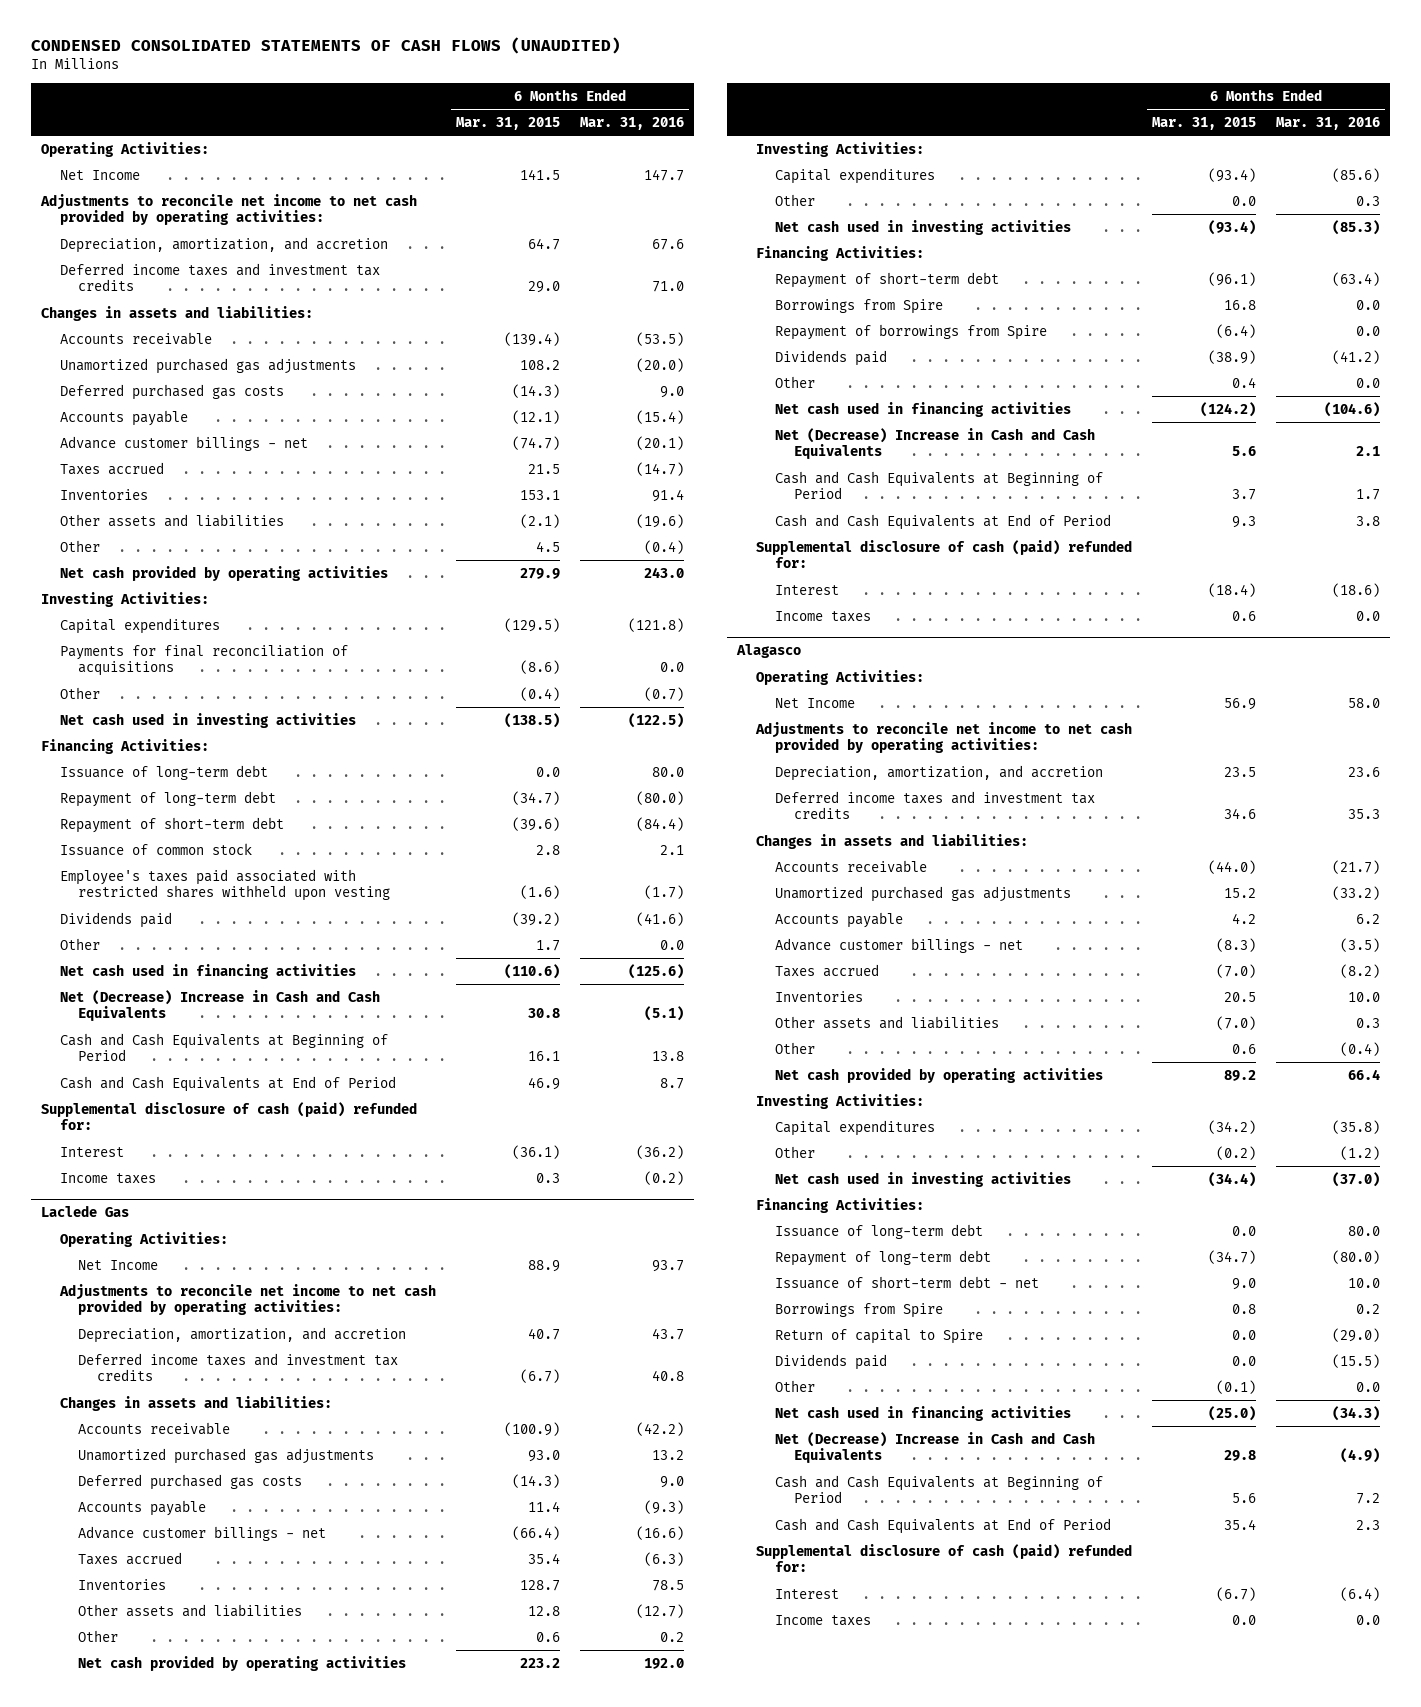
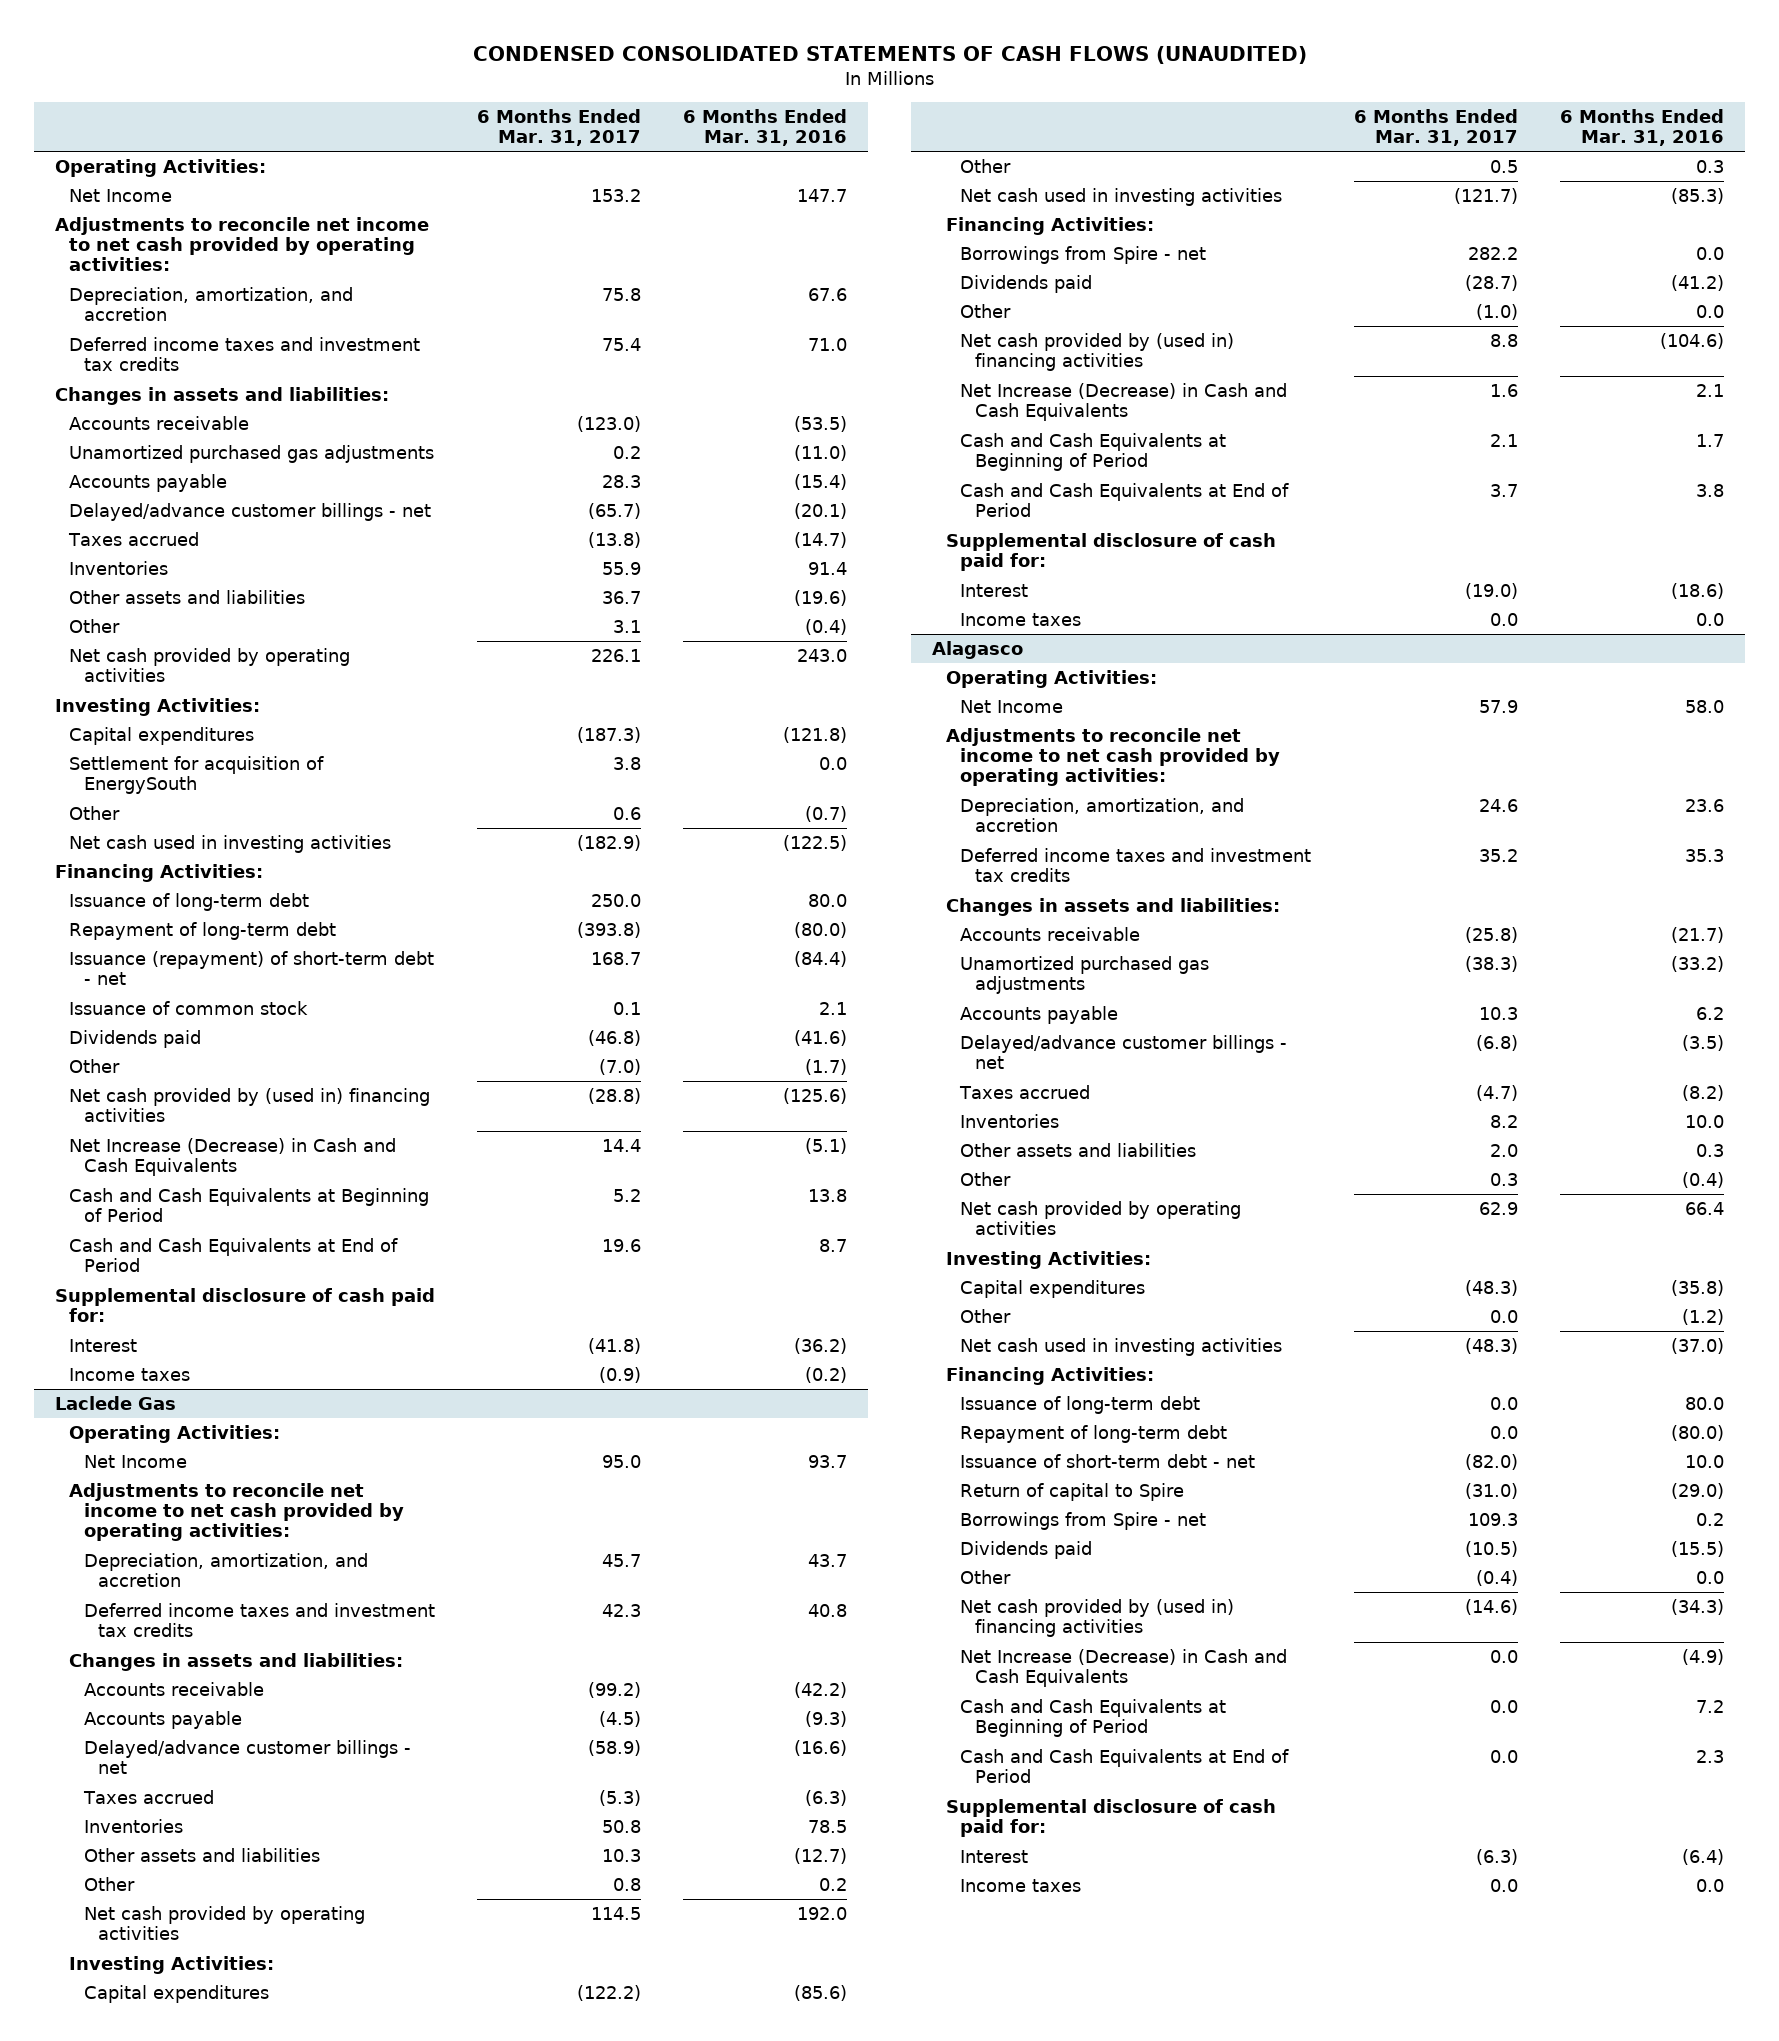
[455,116,560,130] Mar. 31, 2015 -> none
none -> [477,109,642,147] 6 Months Ended Mar. 31, 2017
[59,383,284,400] Deferred purchased gas costs -> none
[635,357,684,372] (20.0) -> [794,445,848,462] (11.0)
[59,435,308,451] Advance customer billings - net -> [69,503,432,522] Delayed/advance customer billings - net
[59,644,348,677] Payments for final reconciliation of acquisitions -> none
none -> [69,756,325,795] Settlement for acquisition of EnergySouth
[59,816,284,833] Repayment of short-term debt -> [69,951,435,986] Issuance (repayment) of short-term debt - net
[59,868,391,902] Employee's taxes paid associated with restricted shares withheld upon vesting -> none
[659,939,684,950] 0.0 -> [805,1059,848,1076] (1.7)
[59,963,356,979] Net cash used in financing activities -> [69,1088,431,1123] Net cash provided by (used in) financing activities
[59,989,380,1022] Net (Decrease) Increase in Cash and Cash Equivalents -> [69,1138,397,1177] Net Increase (Decrease) in Cash and Cash Equivalents
[40,1101,417,1131] Supplemental disclosure of cash (paid) refunded for: -> [55,1288,436,1323] Supplemental disclosure of cash paid for:
[78,1447,375,1464] Unamortized purchased gas adjustments -> none
[78,1473,303,1490] Deferred purchased gas costs -> none
[78,1525,327,1541] Advance customer billings - net -> [83,1740,411,1775] Delayed/advance customer billings - net
[774,271,999,288] Repayment of short-term debt -> none
[774,323,1047,340] Repayment of borrowings from Spire -> none
[774,298,943,314] Borrowings from Spire -> [960,246,1207,265] Borrowings from Spire - net
[774,401,1071,417] Net cash used in financing activities -> [960,333,1235,372] Net cash provided by (used in) financing activities
[774,427,1095,460] Net (Decrease) Increase in Cash and Cash Equivalents -> [960,383,1288,422] Net Increase (Decrease) in Cash and Cash Equivalents
[756,539,1133,569] Supplemental disclosure of cash (paid) refunded for: -> [946,533,1277,572] Supplemental disclosure of cash paid for:
[774,937,1023,953] Advance customer billings - net -> [960,1035,1288,1070] Delayed/advance customer billings - net
[774,1302,943,1318] Borrowings from Spire -> none
none -> [960,1512,1207,1531] Borrowings from Spire - net
[774,1405,1071,1421] Net cash used in financing activities -> [960,1599,1235,1638] Net cash provided by (used in) financing activities
[774,1431,1095,1464] Net (Decrease) Increase in Cash and Cash Equivalents -> [960,1649,1288,1688] Net Increase (Decrease) in Cash and Cash Equivalents
[756,1543,1133,1573] Supplemental disclosure of cash (paid) refunded for: -> [946,1799,1277,1838] Supplemental disclosure of cash paid for:

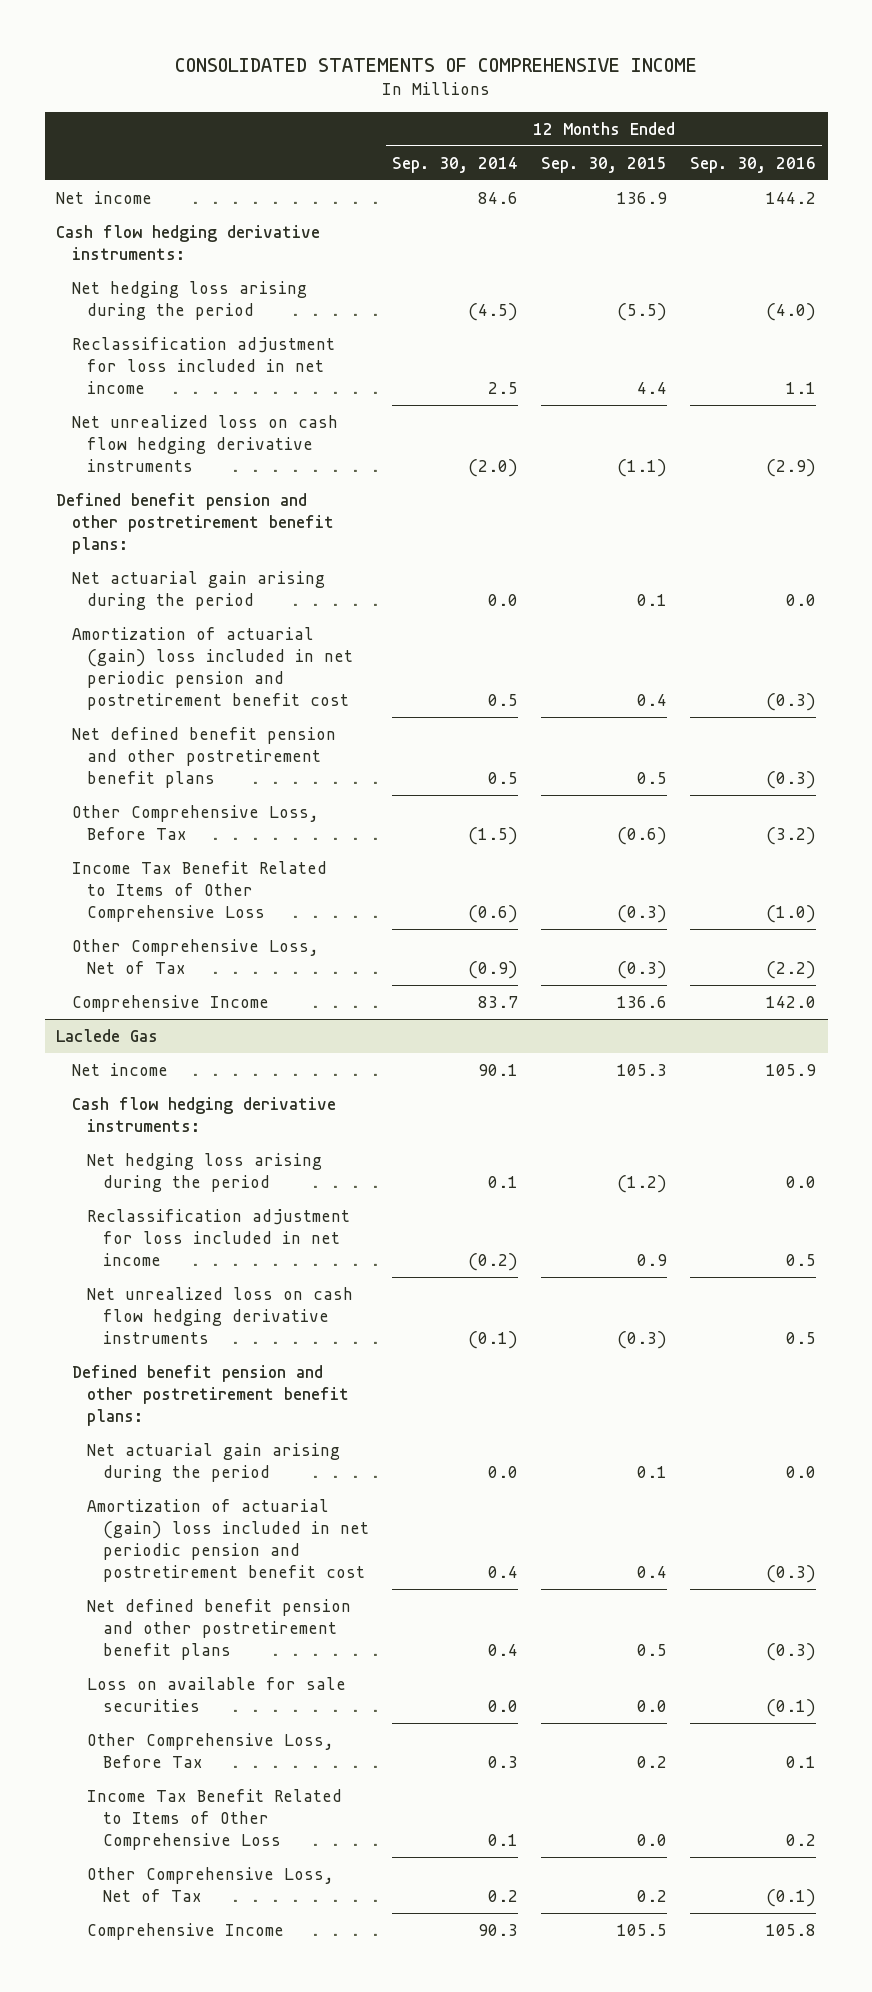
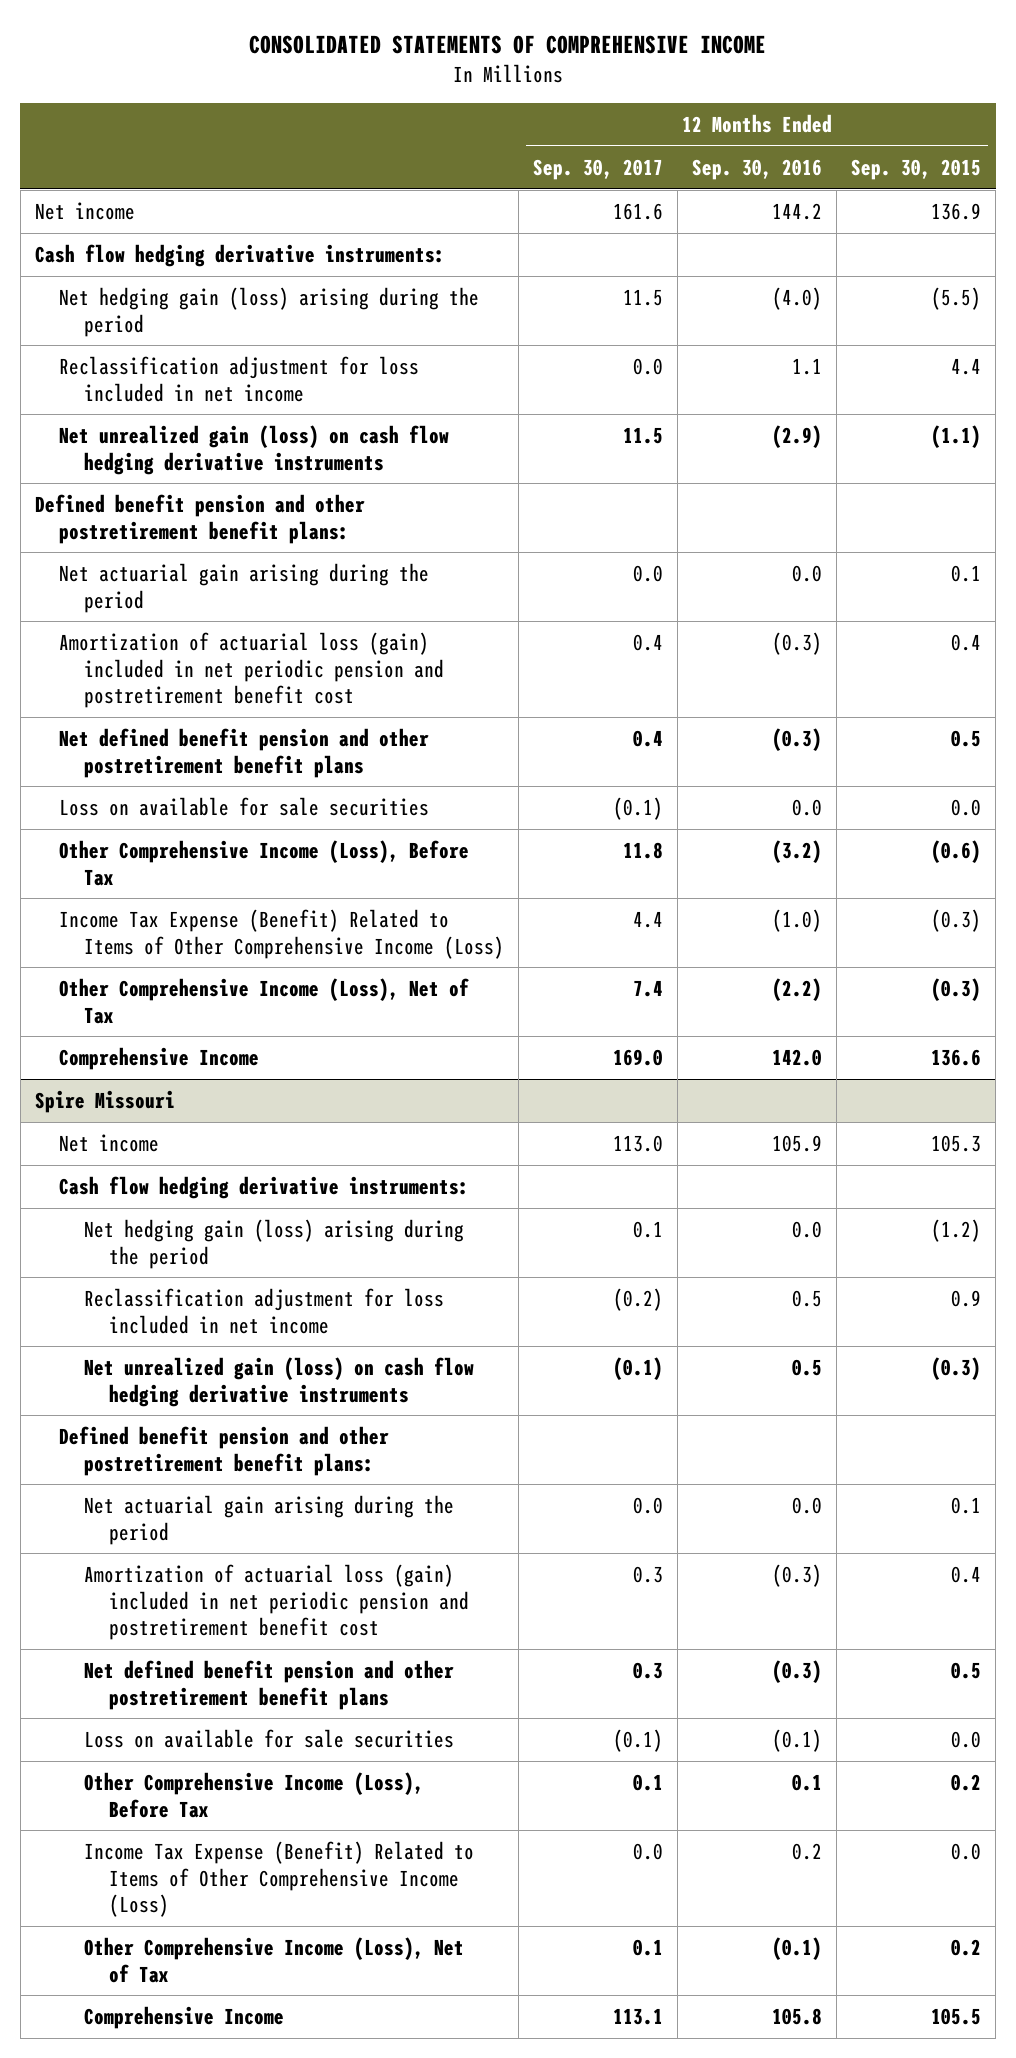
[391,156,518,173] Sep. 30, 2014 -> none
none -> [533,158,664,180] Sep. 30, 2017
[71,280,307,320] Net hedging loss arising during the period -> [59,286,480,337] Net hedging gain (loss) arising during the period
[71,414,338,473] Net unrealized loss on cash flow hedging derivative instruments -> [59,424,450,475] Net unrealized gain (loss) on cash flow hedging derivative instruments
[71,626,354,711] Amortization of actuarial (gain) loss included in net periodic pension and postretirement benefit cost -> [59,631,445,709] Amortization of actuarial loss (gain) included in net periodic pension and postretirement benefit cost
none -> [59,796,430,816] Loss on available for sale securities
[71,804,319,840] Other Comprehensive Loss, Before Tax -> [59,839,470,886] Other Comprehensive Income (Loss), Before Tax
[71,860,327,923] Income Tax Benefit Related to Items of Other Comprehensive Loss -> [59,908,505,959] Income Tax Expense (Benefit) Related to Items of Other Comprehensive Income (Loss)
[71,938,319,974] Other Comprehensive Loss, Net of Tax -> [59,977,470,1024] Other Comprehensive Income (Loss), Net of Tax
[56,1028,159,1042] Laclede Gas -> none
none -> [34,1089,175,1113] Spire Missouri
[87,1152,323,1192] Net hedging loss arising during the period -> [84,1218,465,1269] Net hedging gain (loss) arising during the period
[87,1286,354,1345] Net unrealized loss on cash flow hedging derivative instruments -> [84,1356,475,1407] Net unrealized gain (loss) on cash flow hedging derivative instruments
[87,1498,369,1583] Amortization of actuarial (gain) loss included in net periodic pension and postretirement benefit cost -> [84,1563,469,1641] Amortization of actuarial loss (gain) included in net periodic pension and postretirement benefit cost
[87,1732,335,1768] Other Comprehensive Loss, Before Tax -> [84,1771,425,1818] Other Comprehensive Income (Loss), Before Tax
[87,1788,343,1851] Income Tax Benefit Related to Items of Other Comprehensive Loss -> [84,1840,475,1918] Income Tax Expense (Benefit) Related to Items of Other Comprehensive Income (Loss)
[87,1866,335,1902] Other Comprehensive Loss, Net of Tax -> [84,1936,465,1983] Other Comprehensive Income (Loss), Net of Tax

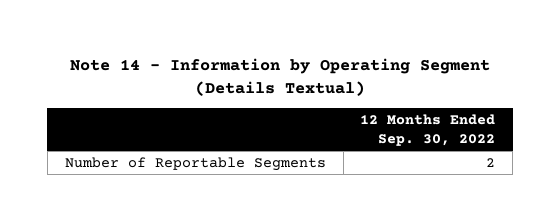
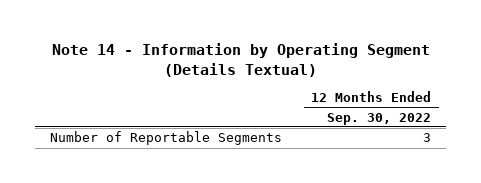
[486,157,496,167] 2 -> [423,133,432,143] 3

